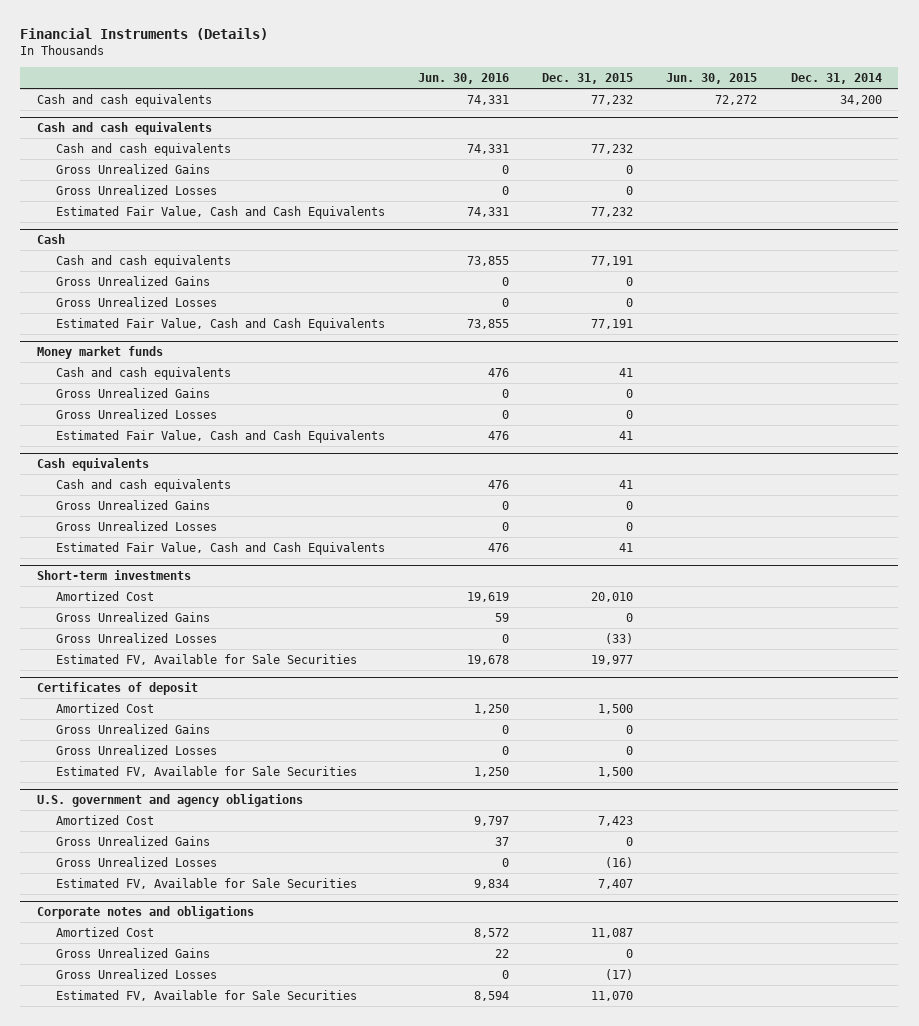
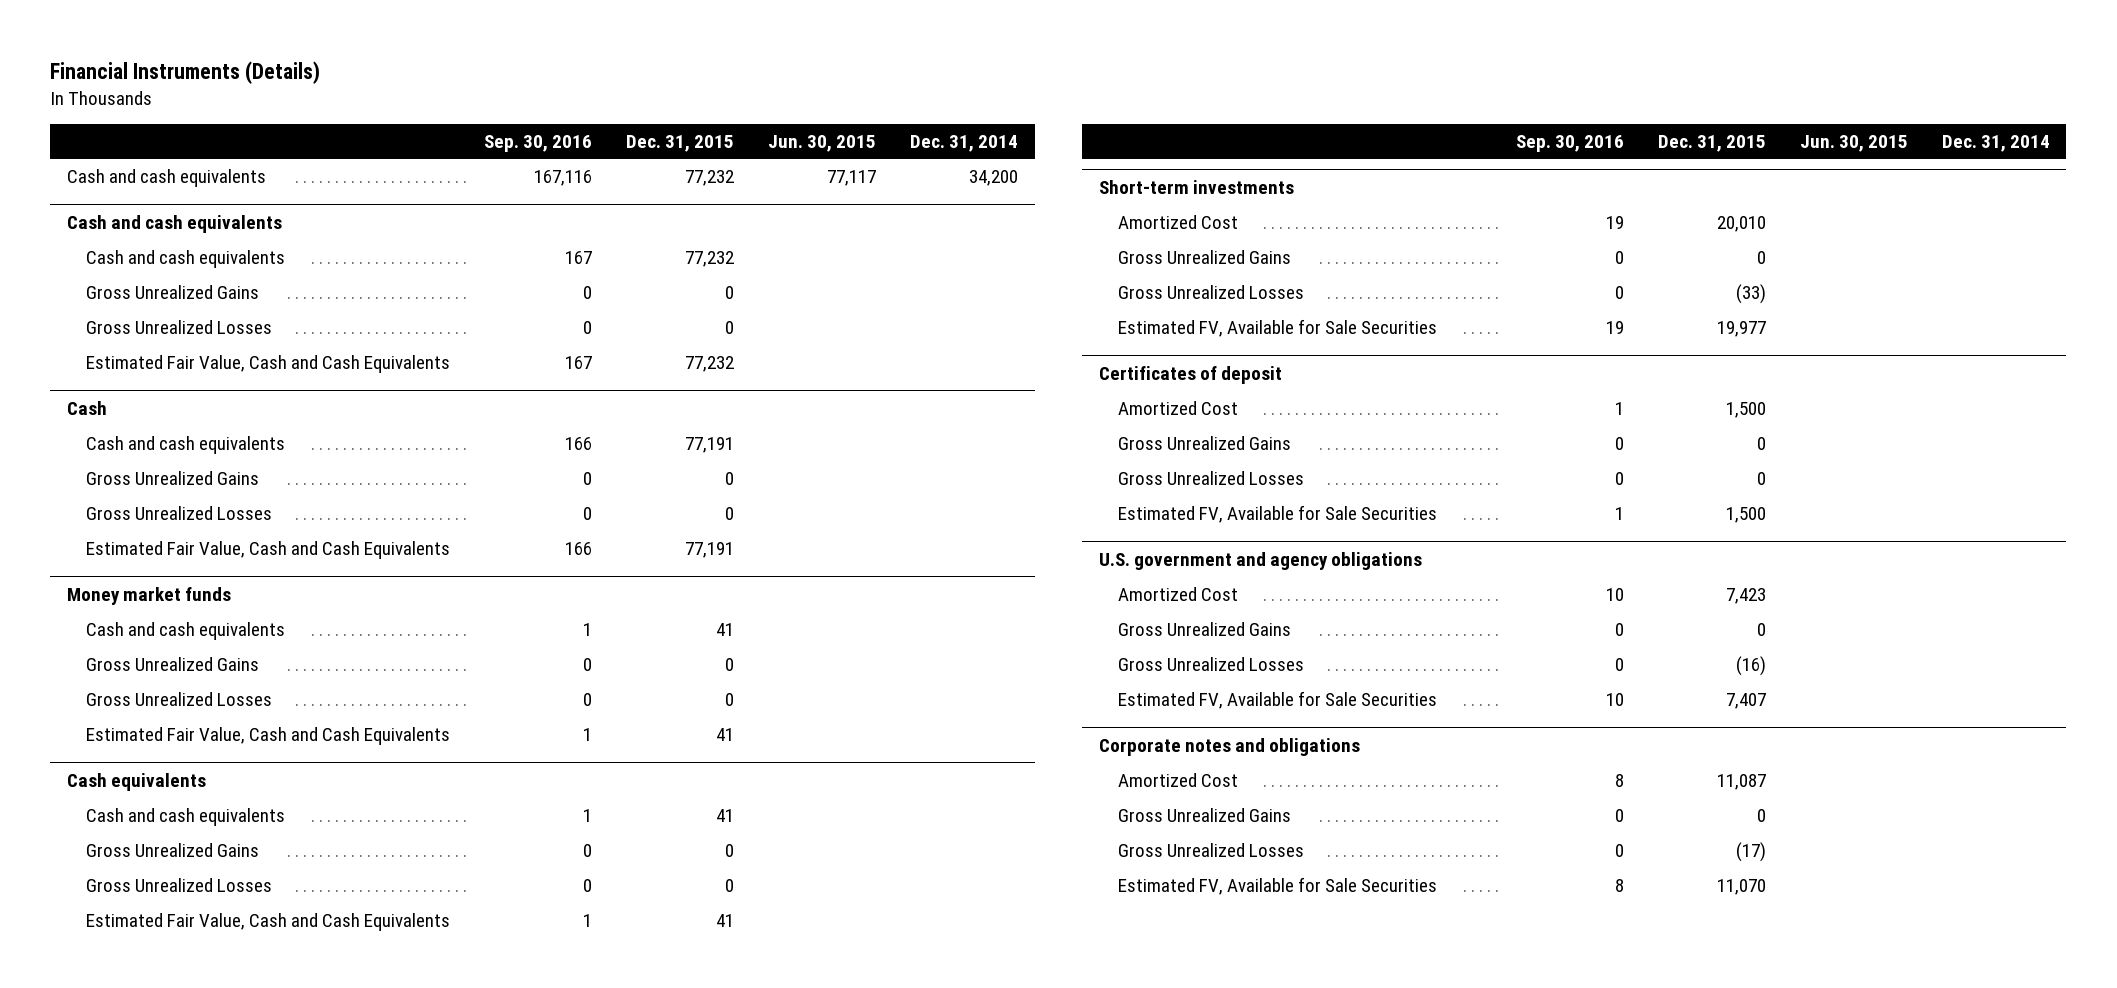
[417,72,509,84] Jun. 30, 2016 -> none
none -> [483,134,592,152] Sep. 30, 2016
[715,94,758,105] 72,272 -> [826,169,876,186] 77,117

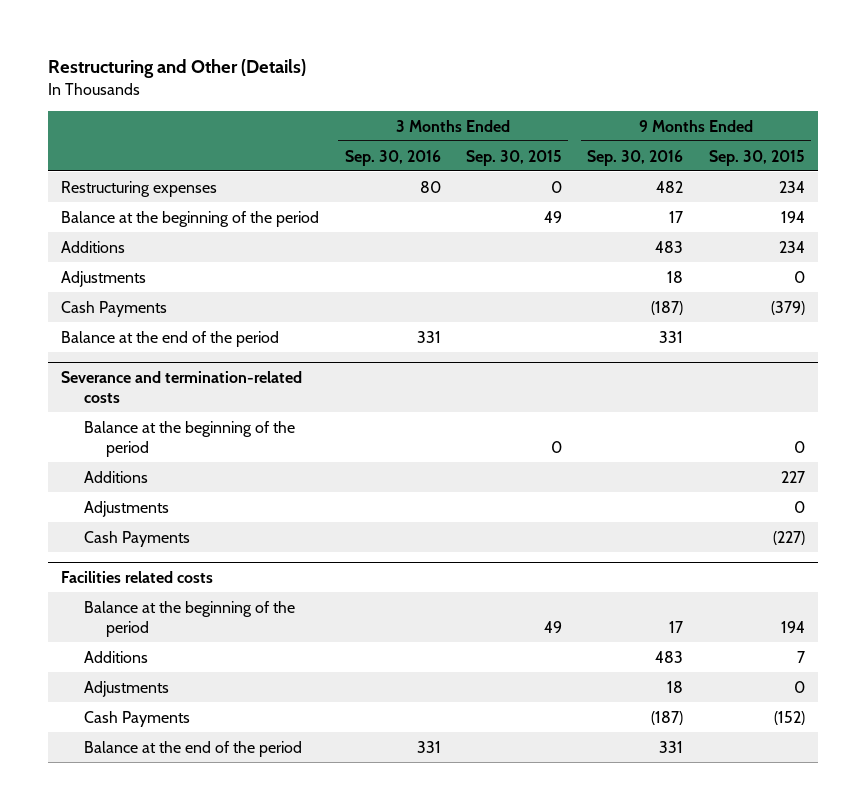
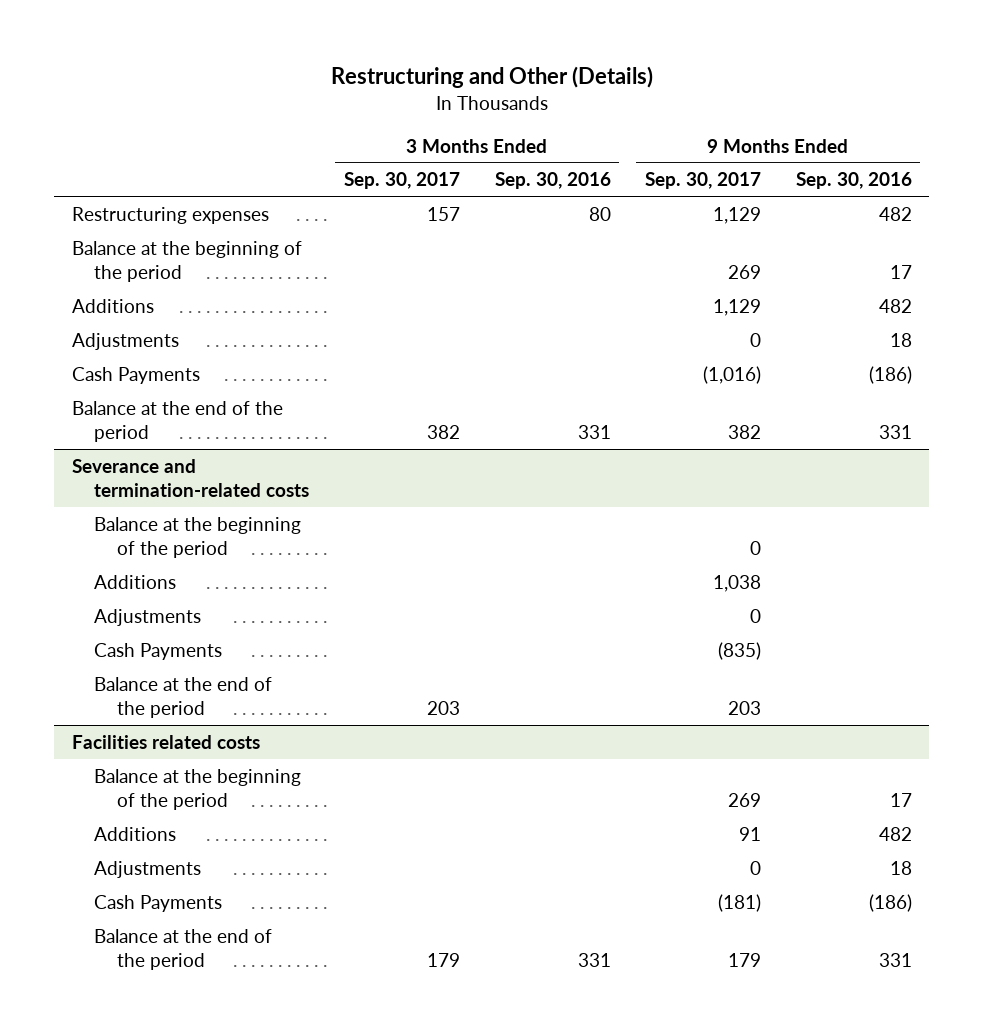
[466,149,563,166] Sep. 30, 2015 -> none
[708,149,805,166] Sep. 30, 2015 -> none
none -> [343,172,460,190] Sep. 30, 2017
none -> [645,172,762,190] Sep. 30, 2017
[655,240,684,253] 483 -> [878,298,912,313] 482
[651,300,684,315] (187) -> [868,365,912,384] (186)
none -> [94,676,273,719] Balance at the end of the period
[655,650,684,663] 483 -> [878,826,912,841] 482
[651,710,684,725] (187) -> [868,893,912,912] (186)

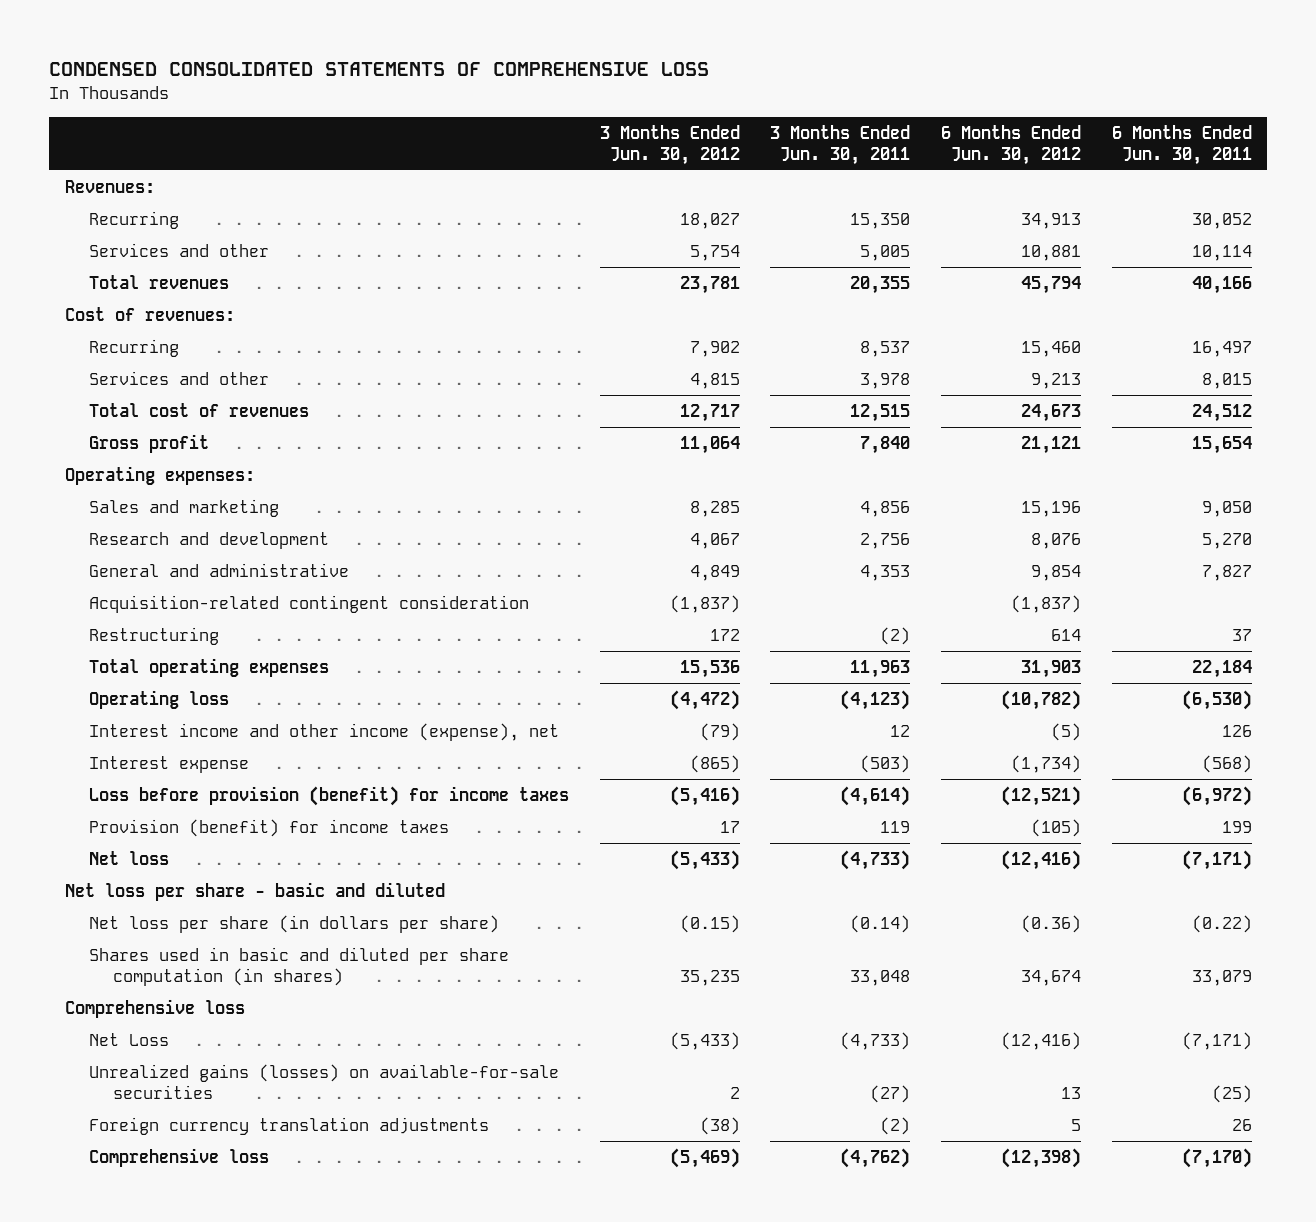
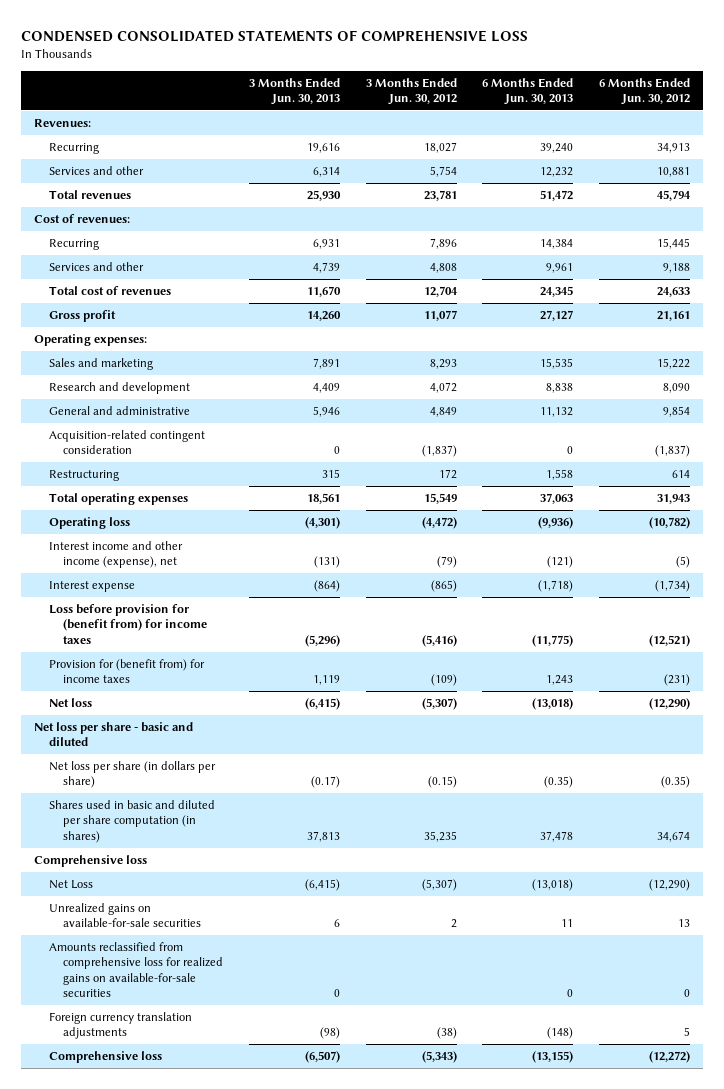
[770,124,911,165] 3 Months Ended Jun. 30, 2011 -> none
[1111,124,1252,165] 6 Months Ended Jun. 30, 2011 -> none
none -> [248,77,340,106] 3 Months Ended Jun. 30, 2013
none -> [482,77,574,106] 6 Months Ended Jun. 30, 2013
[689,341,740,358] 7,902 -> [429,238,457,250] 7,896
[1021,341,1082,358] 15,460 -> [656,238,690,250] 15,445
[689,373,740,390] 4,815 -> [429,263,457,274] 4,808
[1031,373,1082,390] 9,213 -> [662,263,690,274] 9,188
[679,404,740,423] 12,717 -> [423,286,458,298] 12,704
[1021,404,1082,423] 24,673 -> [656,287,690,298] 24,633
[679,436,740,455] 11,064 -> [423,310,457,322] 11,077
[1021,436,1082,455] 21,121 -> [656,311,690,322] 21,161
[689,501,740,518] 8,285 -> [429,359,457,370] 8,293
[1021,501,1082,518] 15,196 -> [656,358,690,370] 15,222
[689,533,740,550] 4,067 -> [429,382,457,394] 4,072
[1031,533,1082,550] 8,076 -> [662,383,690,394] 8,090
[679,660,740,679] 15,536 -> [423,493,457,505] 15,549
[1021,660,1082,679] 31,903 -> [656,494,690,505] 31,943
[89,786,570,807] Loss before provision (benefit) for income taxes -> [48,604,208,644] Loss before provision for (benefit from) for income taxes
[89,819,450,838] Provision (benefit) for income taxes -> [48,659,205,684] Provision for (benefit from) for income taxes
[719,821,740,834] 17 -> [430,674,457,687] (109)
[1031,819,1082,838] (105) -> [663,674,690,687] (231)
[669,850,740,871] (5,433) -> [421,698,457,711] (5,307)
[1001,850,1082,871] (12,416) -> [648,698,690,711] (12,290)
[1021,915,1082,934] (0.36) -> [660,776,690,789] (0.35)
[669,1032,740,1051] (5,433) -> [421,879,457,892] (5,307)
[1001,1032,1082,1051] (12,416) -> [648,879,690,892] (12,290)
[89,1064,560,1100] Unrealized gains (losses) on available-for-sale securities -> [48,903,202,928] Unrealized gains on available-for-sale securities
none -> [48,942,224,998] Amounts reclassified from comprehensive loss for realized gains on available-for-sale securities
[669,1148,740,1169] (5,469) -> [421,1051,457,1064] (5,343)
[1001,1148,1082,1169] (12,398) -> [648,1051,690,1064] (12,272)

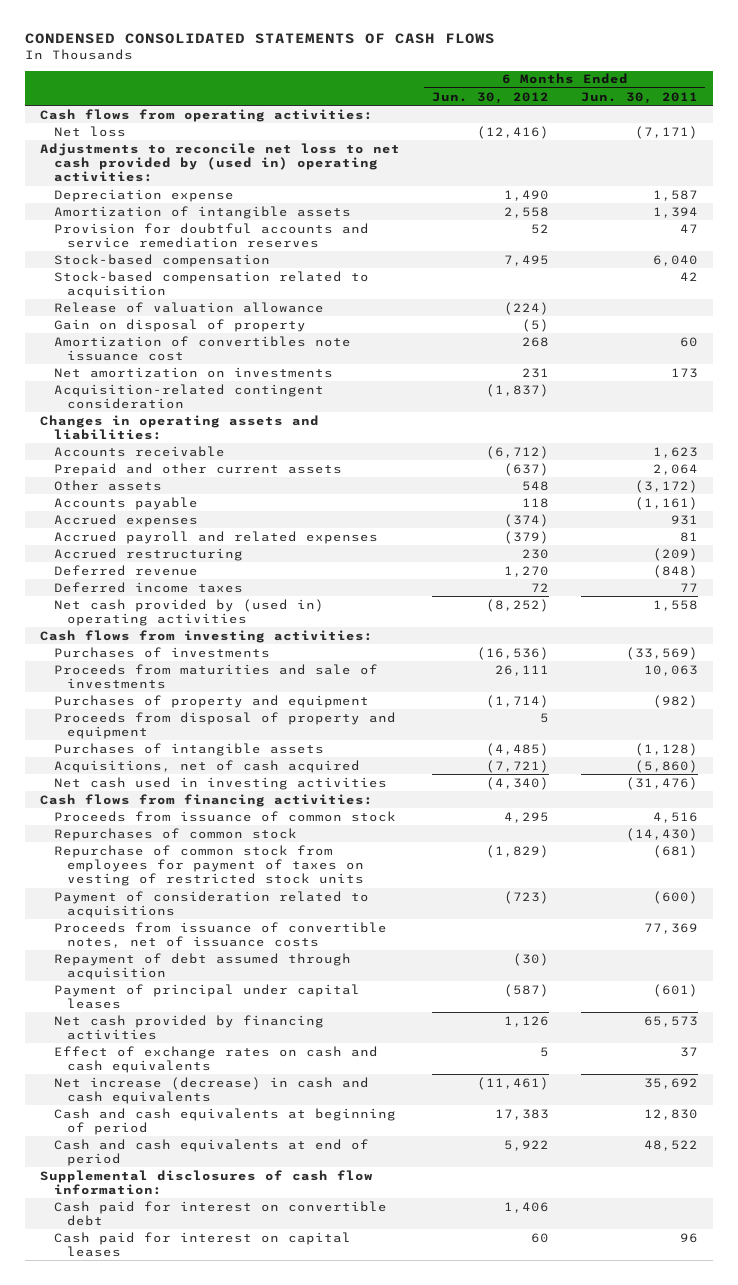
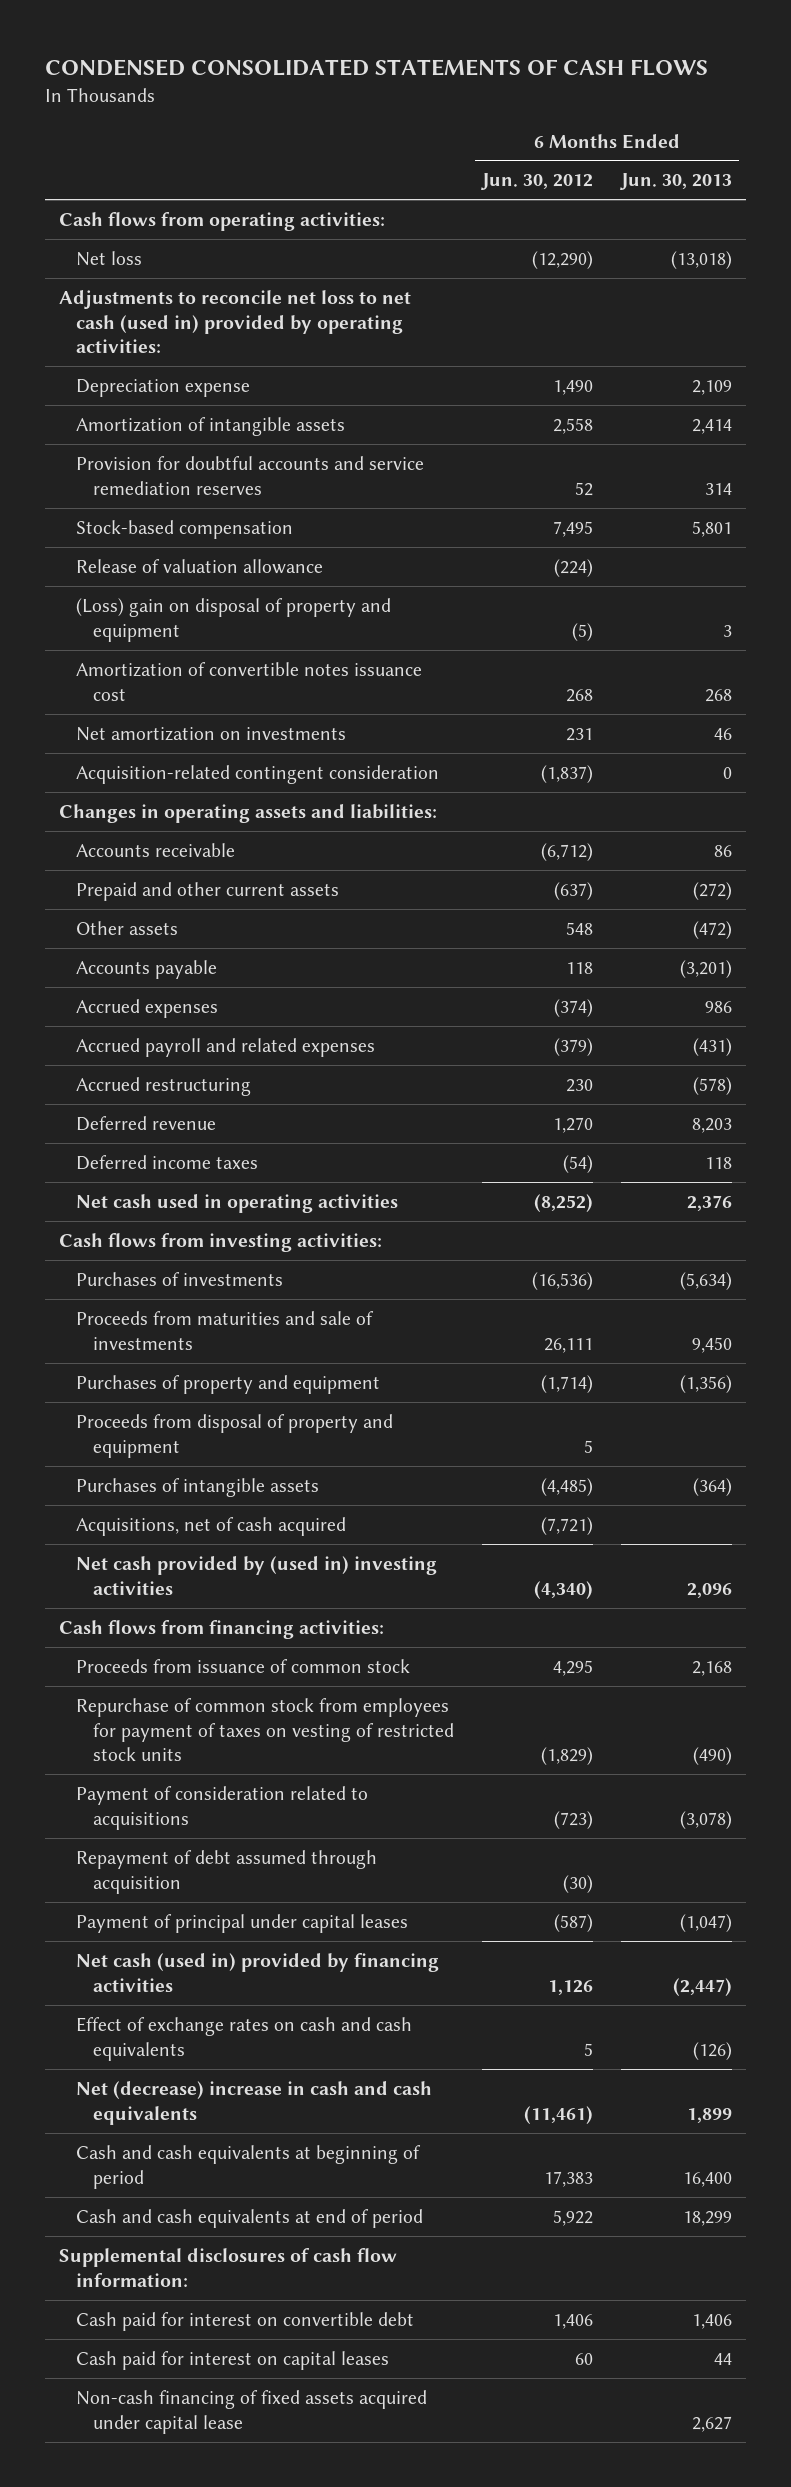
[580,91,698,104] Jun. 30, 2011 -> none
none -> [620,173,733,191] Jun. 30, 2013
[476,125,549,139] (12,416) -> [531,250,593,269] (12,290)
[40,142,401,183] Adjustments to reconcile net loss to net cash provided by (used in) operating activities: -> [58,289,411,354] Adjustments to reconcile net loss to net cash (used in) provided by operating activities:
[53,270,369,298] Stock-based compensation related to acquisition -> none
[53,318,306,332] Gain on disposal of property -> [75,597,391,642] (Loss) gain on disposal of property and equipment
[53,335,351,361] Amortization of convertibles note issuance cost -> [75,661,422,701] Amortization of convertible notes issuance cost
[530,582,549,592] 72 -> [562,1154,593,1173] (54)
[53,598,324,626] Net cash provided by (used in) operating activities -> [75,1193,398,1213] Net cash used in operating activities
[53,776,387,790] Net cash used in investing activities -> [75,1555,437,1595] Net cash provided by (used in) investing activities
[53,827,297,841] Repurchases of common stock -> none
[53,921,387,948] Proceeds from issuance of convertible notes, net of issuance costs -> none
[53,1014,324,1040] Net cash provided by financing activities -> [75,1952,439,1992] Net cash (used in) provided by financing activities
[53,1076,369,1104] Net increase (decrease) in cash and cash equivalents -> [75,2080,432,2125] Net (decrease) increase in cash and cash equivalents
none -> [75,2389,427,2434] Non-cash financing of fixed assets acquired under capital lease

